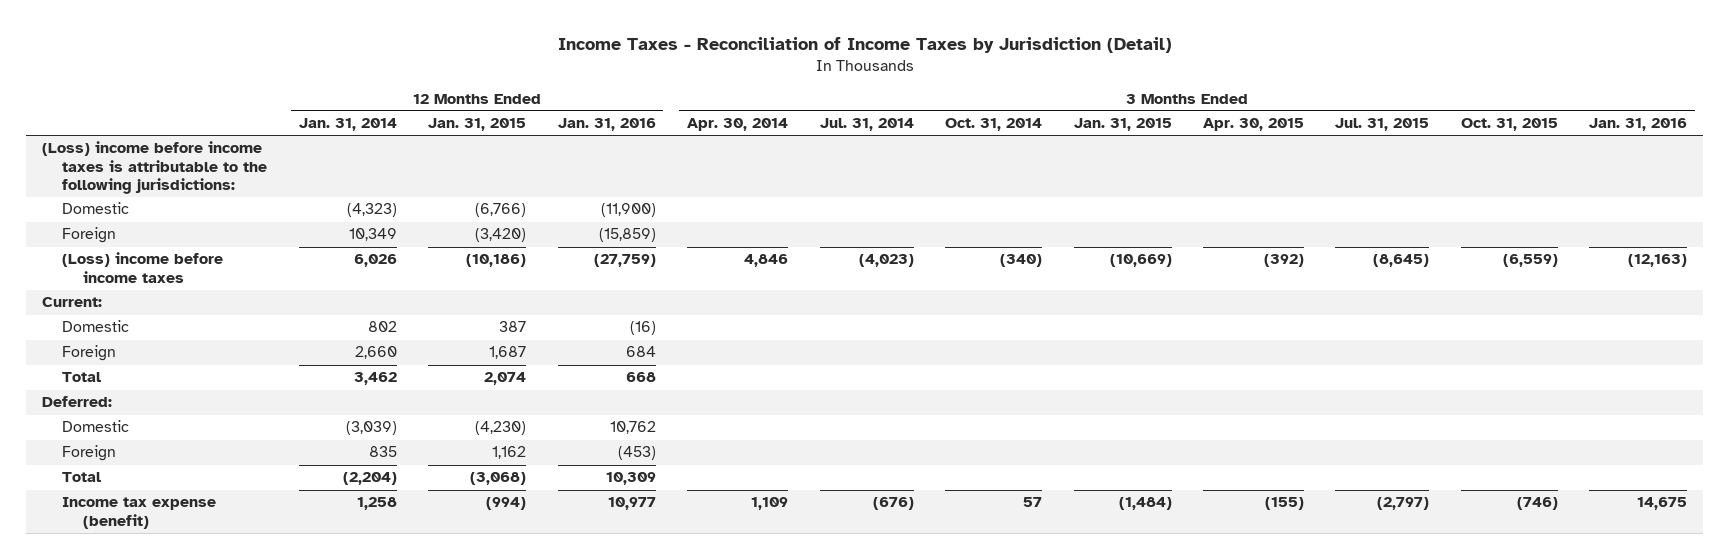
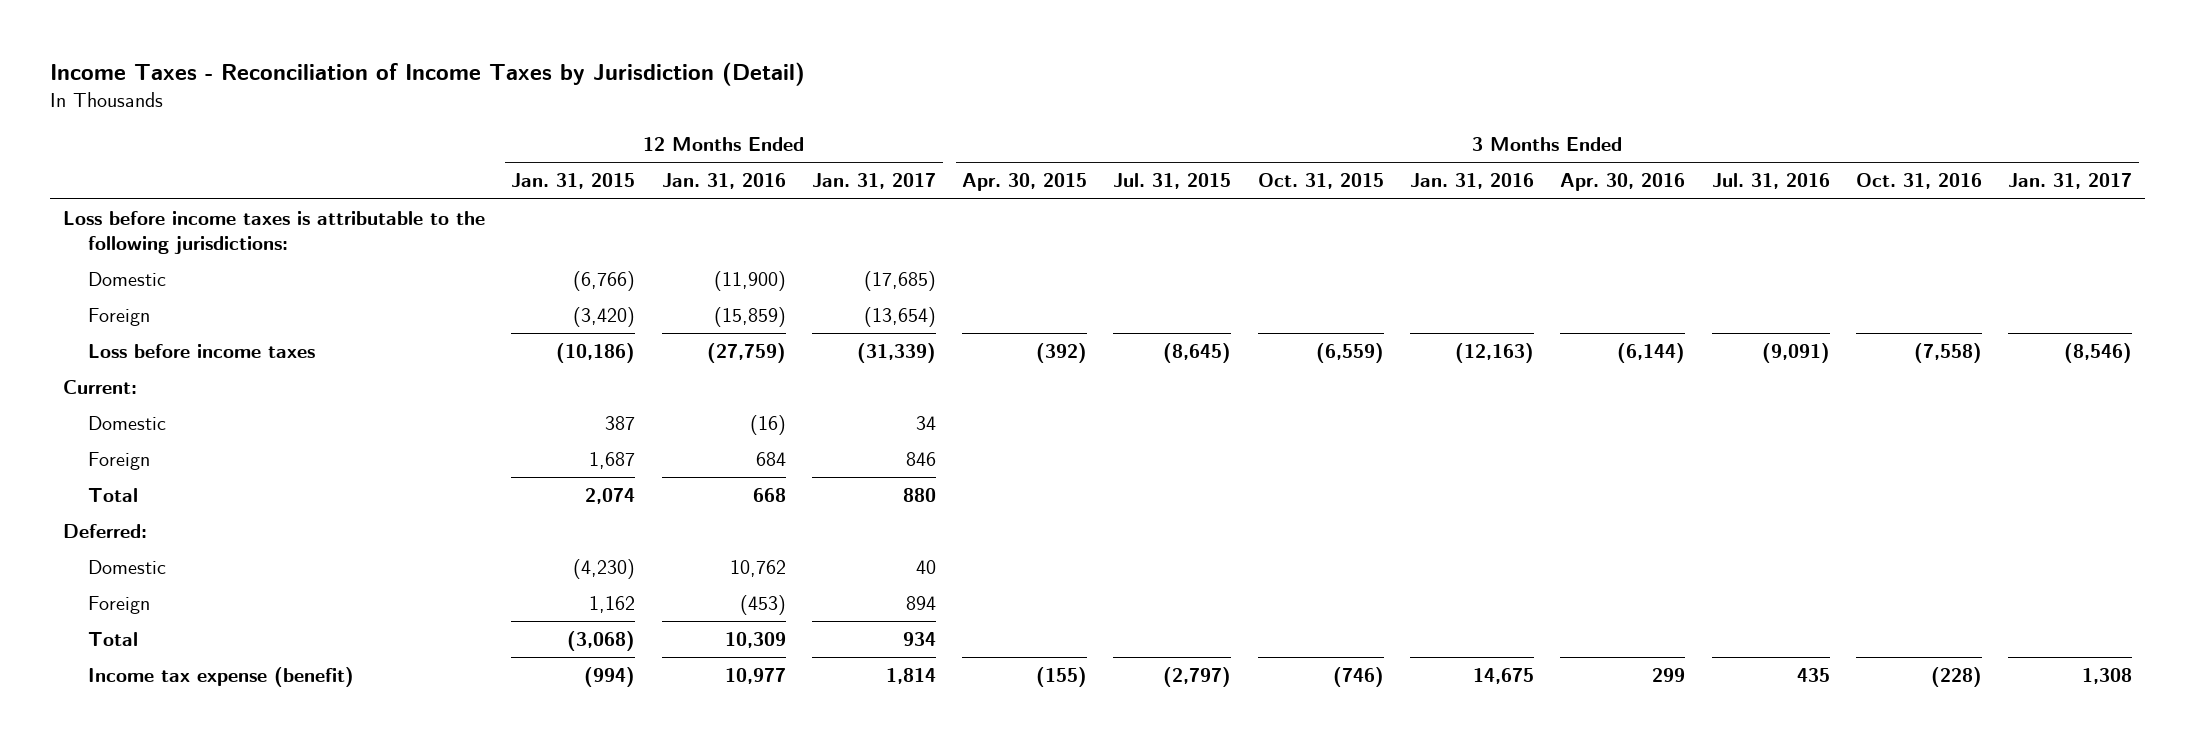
[298,118,397,132] Jan. 31, 2014 -> none
[687,118,789,132] Apr. 30, 2014 -> none
[819,118,914,132] Jul. 31, 2014 -> none
[945,118,1043,132] Oct. 31, 2014 -> none
[1073,118,1172,132] Jan. 31, 2015 -> none
none -> [811,173,936,190] Jan. 31, 2017
none -> [1560,173,1686,192] Apr. 30, 2016
none -> [1711,173,1830,190] Jul. 31, 2016
none -> [1855,173,1982,190] Oct. 31, 2016
none -> [2008,173,2133,190] Jan. 31, 2017
[41,141,268,195] (Loss) income before income taxes is attributable to the following jurisdictions: -> [63,211,486,254] Loss before income taxes is attributable to the following jurisdictions:
[62,252,224,283] (Loss) income before income taxes -> [87,344,315,359] Loss before income taxes

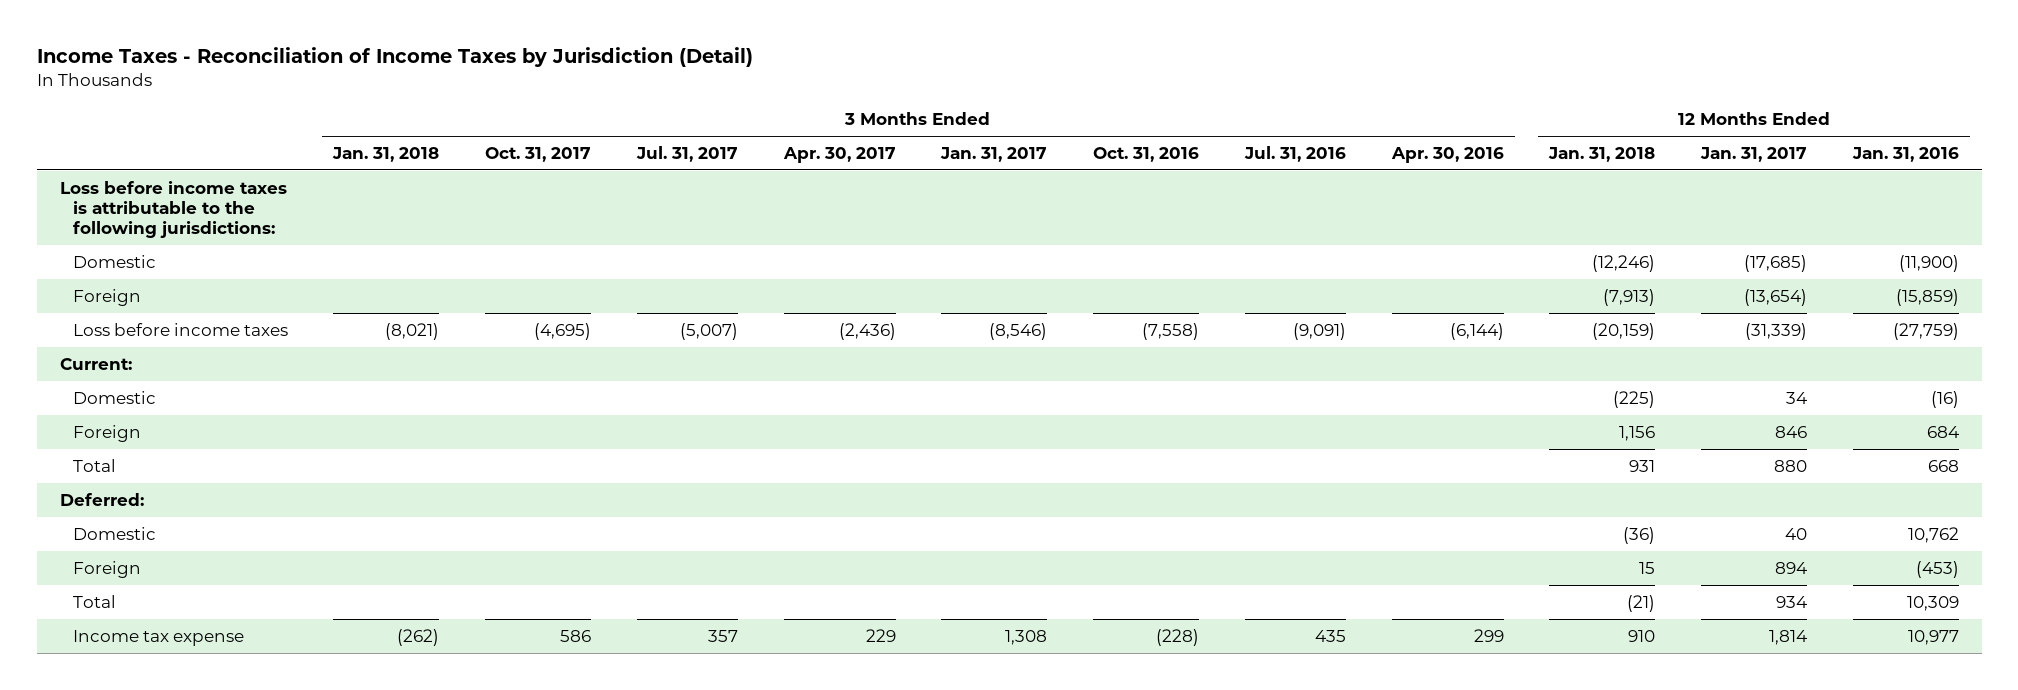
[511,173,636,190] Jan. 31, 2015 -> none
[962,173,1088,192] Apr. 30, 2015 -> none
[1113,173,1232,190] Jul. 31, 2015 -> none
[1257,173,1384,190] Oct. 31, 2015 -> none
[1410,173,1535,190] Jan. 31, 2016 -> none
none -> [332,146,440,162] Jan. 31, 2018
none -> [485,146,592,162] Oct. 31, 2017
none -> [635,145,738,162] Jul. 31, 2017
none -> [782,146,896,163] Apr. 30, 2017
none -> [1548,146,1656,162] Jan. 31, 2018
[87,667,354,688] Income tax expense (benefit) -> [72,629,244,646] Income tax expense

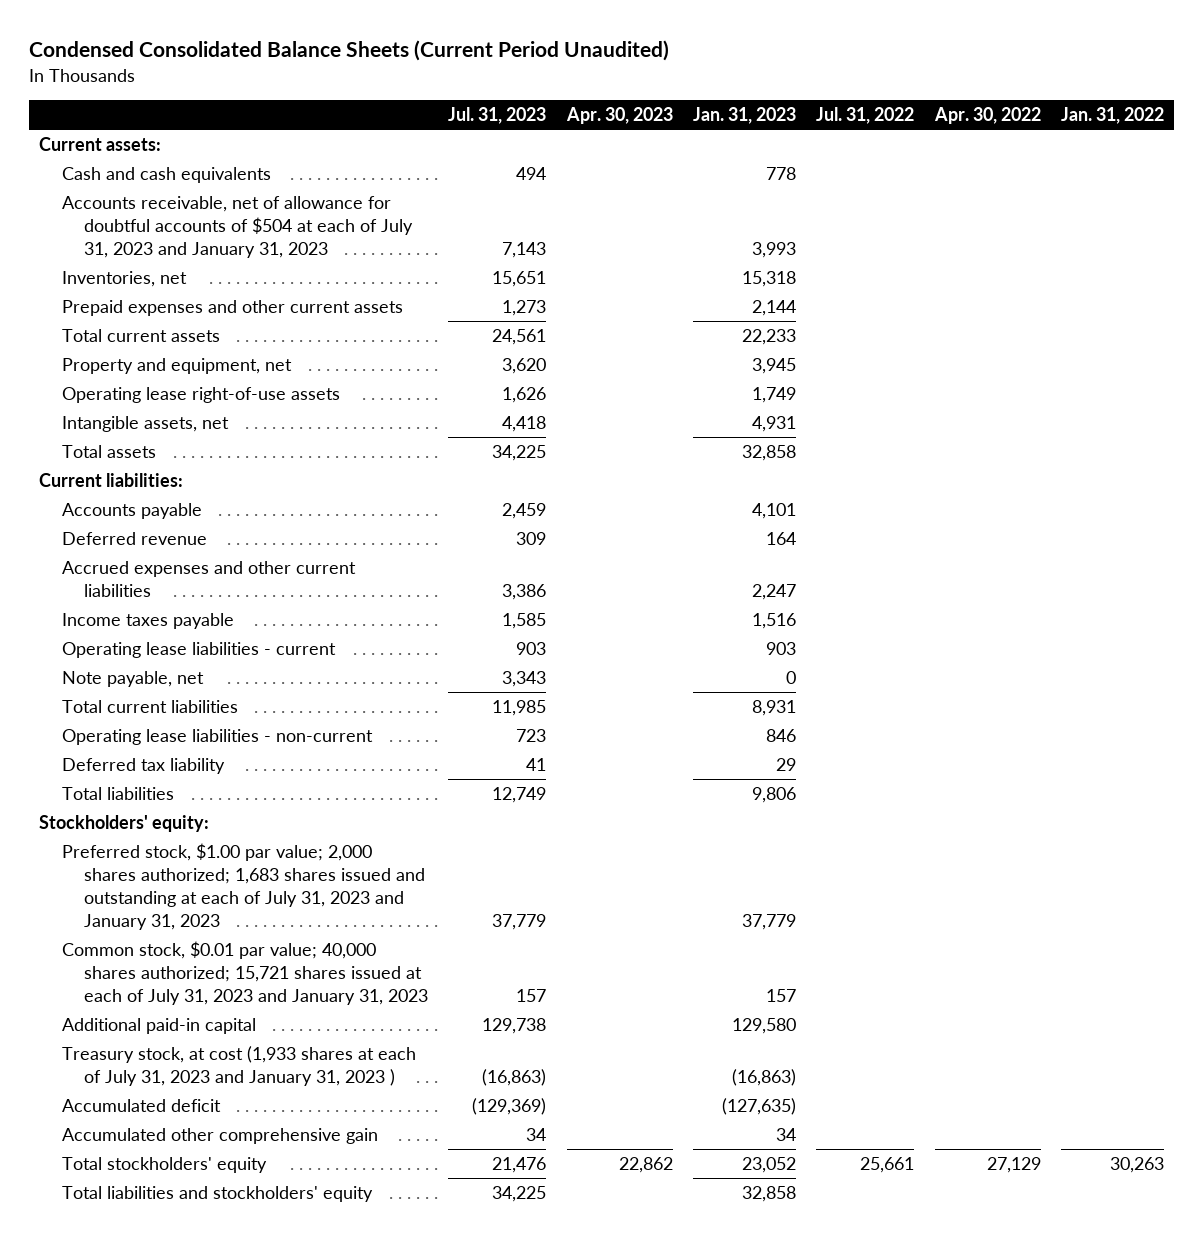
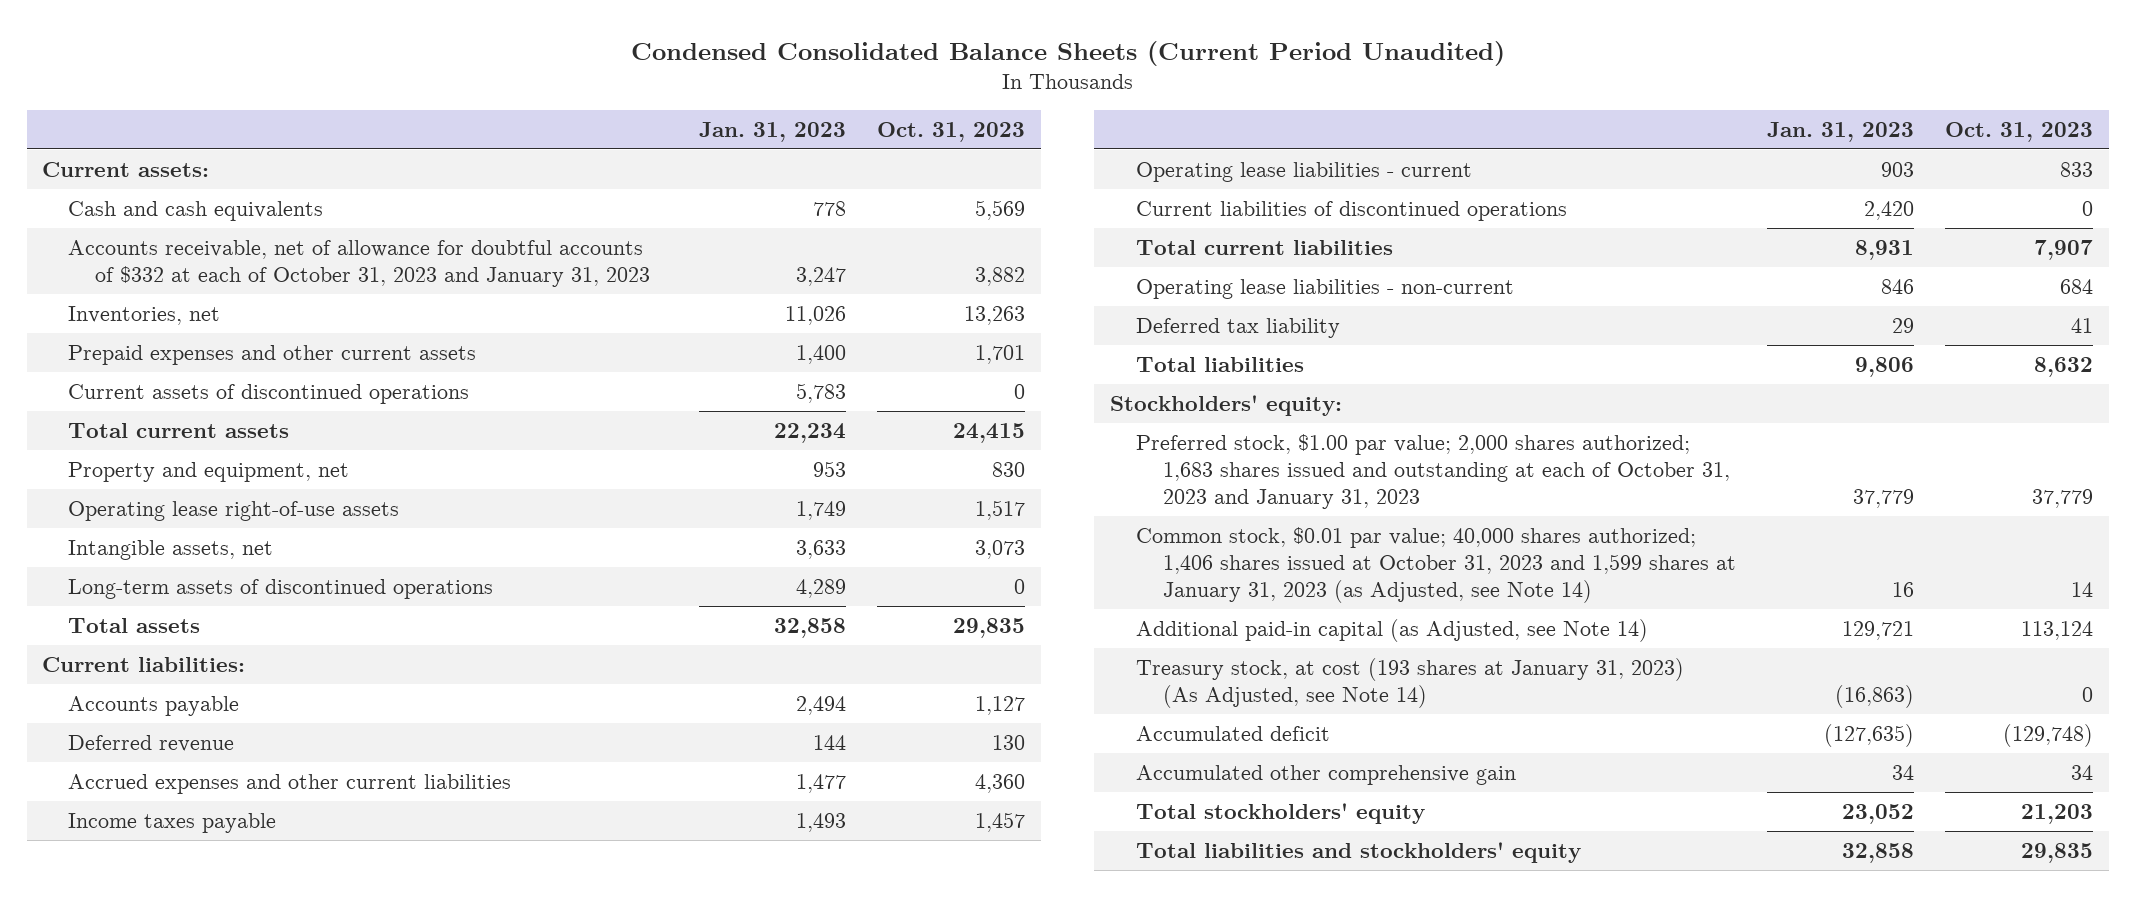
[448,107,547,125] Jul. 31, 2023 -> none
[565,107,673,125] Apr. 30, 2023 -> none
[816,107,915,125] Jul. 31, 2022 -> none
[933,107,1041,125] Apr. 30, 2022 -> none
[1061,107,1165,125] Jan. 31, 2022 -> none
none -> [877,122,1026,143] Oct. 31, 2023
[61,196,414,259] Accounts receivable, net of allowance for doubtful accounts of $504 at each of July 31, 2023 and January 31, 2023 -> [68,239,650,288] Accounts receivable, net of allowance for doubtful accounts of $332 at each of October 31, 2023 and January 31, 2023
[752,242,797,259] 3,993 -> [795,267,846,287] 3,247
[742,271,797,288] 15,318 -> [784,305,846,325] 11,026
[752,300,797,317] 2,144 -> [795,344,846,364] 1,400
none -> [68,383,470,404] Current assets of discontinued operations
[742,329,797,346] 22,233 -> [773,422,846,443] 22,234
[752,358,797,375] 3,945 -> [812,460,846,477] 953
[752,416,797,433] 4,931 -> [795,539,846,559] 3,633
none -> [68,578,494,599] Long-term assets of discontinued operations
[752,503,797,520] 4,101 -> [795,695,846,715] 2,494
[766,532,797,546] 164 -> [812,734,846,750] 144
[752,584,797,601] 2,247 -> [795,773,846,793] 1,477
[752,613,797,630] 1,516 -> [795,812,846,832] 1,493
[61,671,204,688] Note payable, net -> none
none -> [1136,200,1568,221] Current liabilities of discontinued operations
[61,843,426,931] Preferred stock, $1.00 par value; 2,000 shares authorized; 1,683 shares issued and outstanding at each of July 31, 2023 and January 31, 2023 -> [1136,433,1730,510] Preferred stock, $1.00 par value; 2,000 shares authorized; 1,683 shares issued and outstanding at each of October 31, 2023 and January 31, 2023
[61,941,429,1006] Common stock, $0.01 par value; 40,000 shares authorized; 15,721 shares issued at each of July 31, 2023 and January 31, 2023 -> [1136,526,1736,604] Common stock, $0.01 par value; 40,000 shares authorized; 1,406 shares issued at October 31, 2023 and 1,599 shares at January 31, 2023 (as Adjusted, see Note 14)
[766,989,797,1003] 157 -> [1891,582,1914,598] 16
[61,1018,256,1035] Additional paid-in capital -> [1136,618,1649,642] Additional paid-in capital (as Adjusted, see Note 14)
[732,1018,797,1035] 129,580 -> [1841,620,1914,640] 129,721
[61,1046,416,1087] Treasury stock, at cost (1,933 shares at each of July 31, 2023 and January 31, 2023 ) -> [1136,657,1685,709] Treasury stock, at cost (193 shares at January 31, 2023) (As Adjusted, see Note 14)

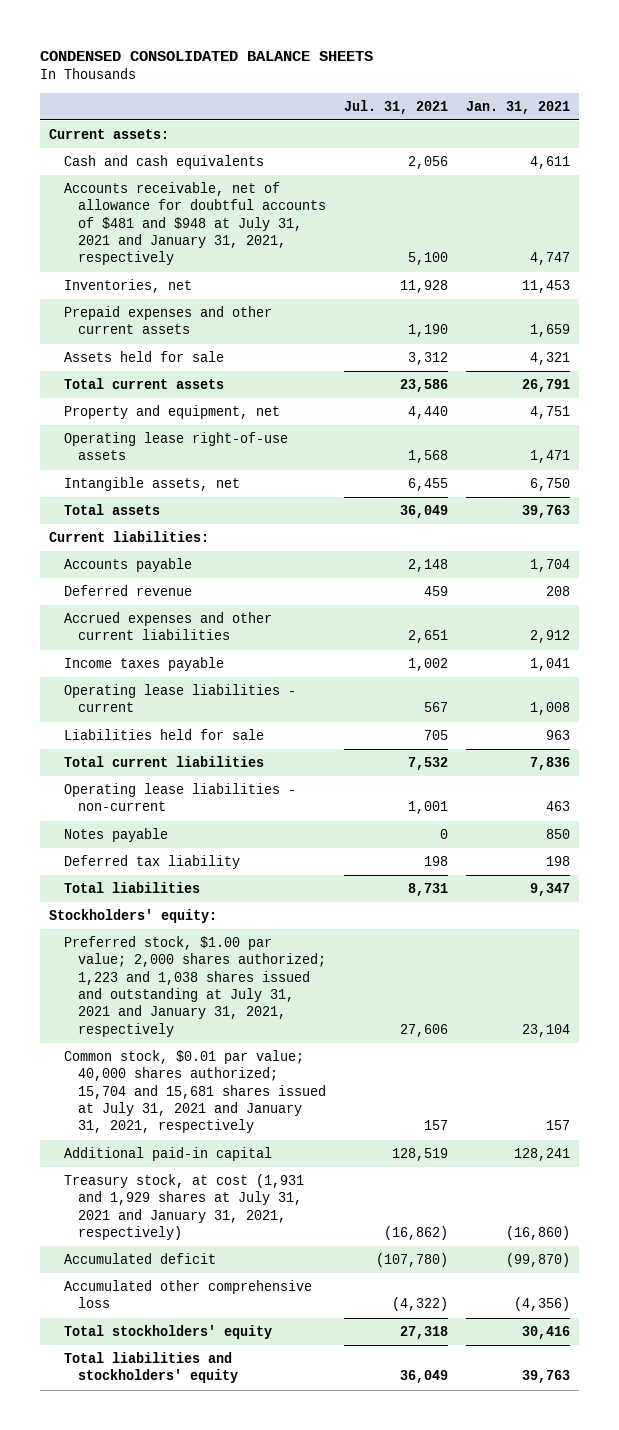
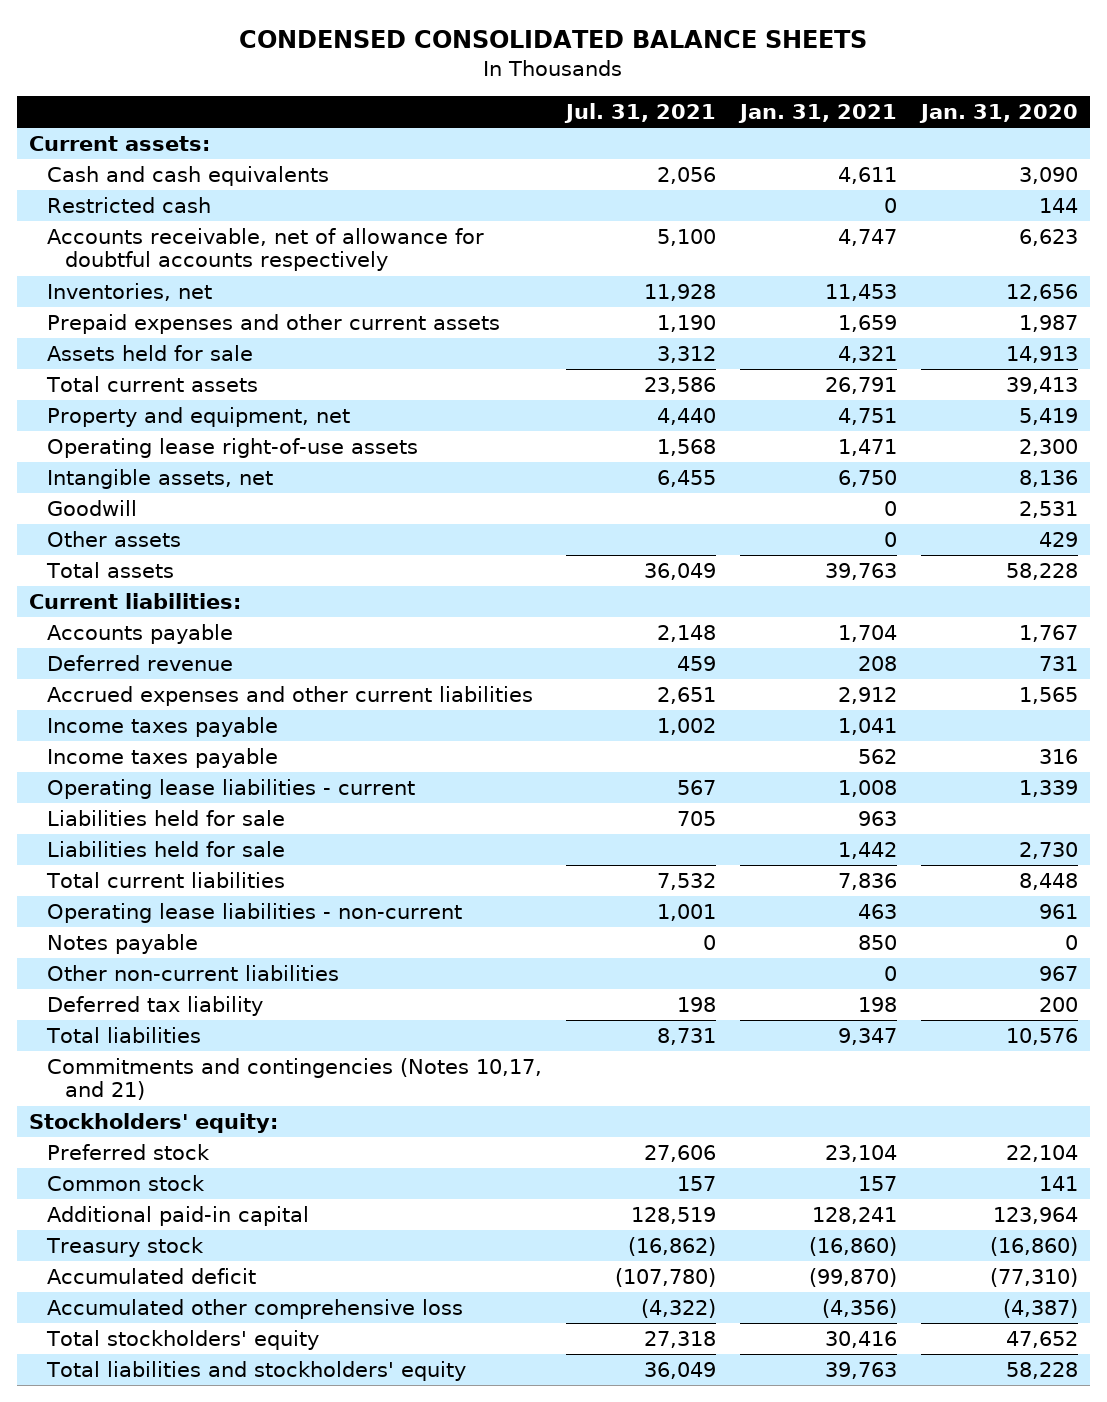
none -> [919,103,1079,123] Jan. 31, 2020
none -> [46,196,211,213] Restricted cash
[63,182,327,266] Accounts receivable, net of allowance for doubtful accounts of $481 and $948 at July 31, 2021 and January 31, 2021, respectively -> [46,227,484,272] Accounts receivable, net of allowance for doubtful accounts respectively
none -> [46,499,137,516] Goodwill
none -> [46,530,181,547] Other assets
none -> [46,747,278,768] Income taxes payable
none -> [46,840,285,857] Liabilities held for sale
none -> [46,964,339,981] Other non-current liabilities
none -> [46,1057,542,1101] Commitments and contingencies (Notes 10,17, and 21)
[63,936,327,1037] Preferred stock, $1.00 par value; 2,000 shares authorized; 1,223 and 1,038 shares issued and outstanding at July 31, 2021 and January 31, 2021, respectively -> [46,1143,210,1160] Preferred stock
[63,1050,327,1134] Common stock, $0.01 par value; 40,000 shares authorized; 15,704 and 15,681 shares issued at July 31, 2021 and January 31, 2021, respectively -> [46,1174,205,1191] Common stock
[63,1174,304,1241] Treasury stock, at cost (1,931 and 1,929 shares at July 31, 2021 and January 31, 2021, respectively) -> [45,1236,204,1257] Treasury stock

